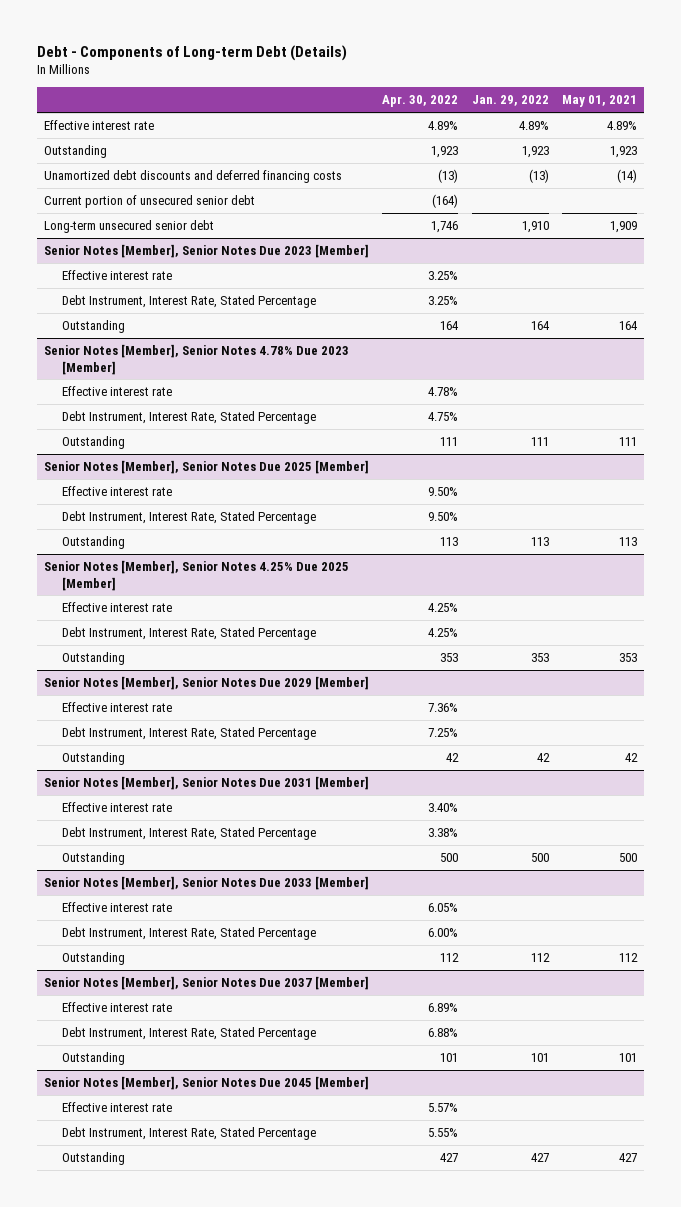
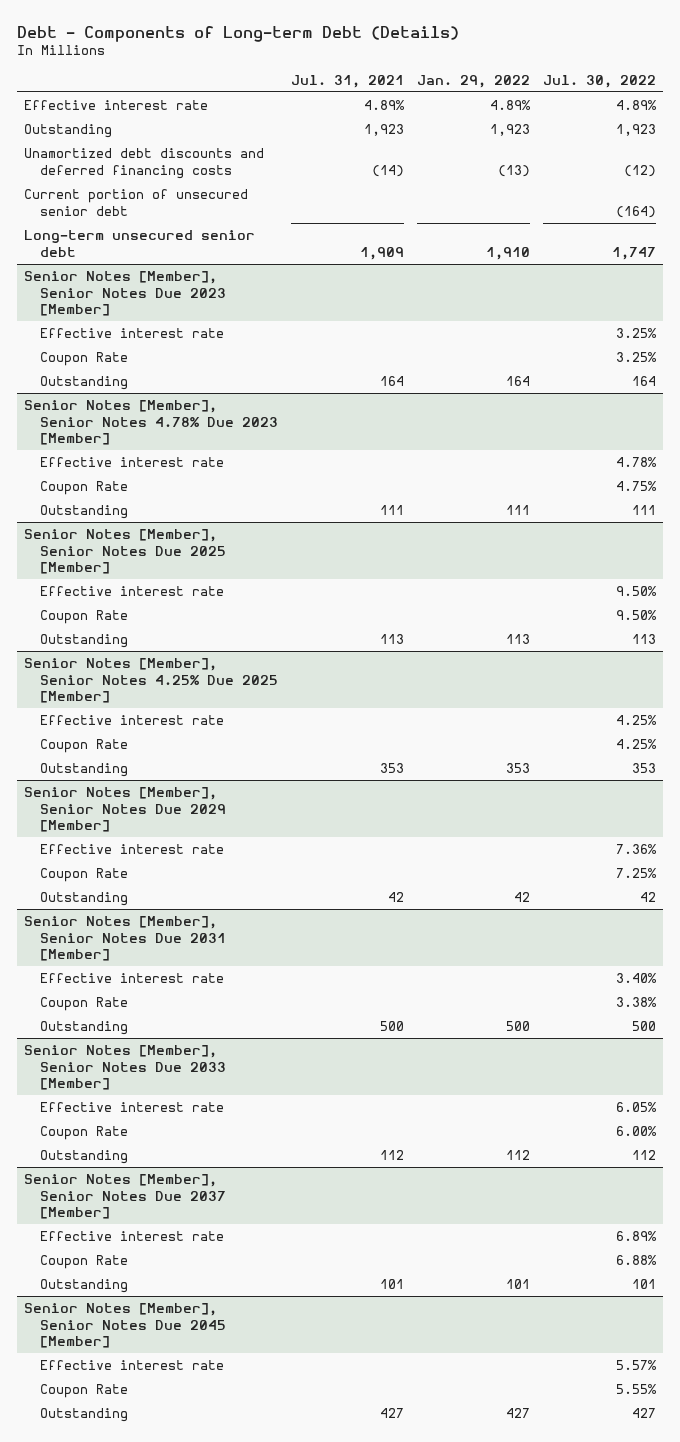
[382,95,459,108] Apr. 30, 2022 -> none
[562,95,638,108] May 01, 2021 -> none
none -> [291,75,405,89] Jul. 31, 2021
none -> [543,75,657,89] Jul. 30, 2022
[61,294,316,308] Debt Instrument, Interest Rate, Stated Percentage -> [40,351,129,366] Coupon Rate
[61,410,316,424] Debt Instrument, Interest Rate, Stated Percentage -> [40,480,129,495] Coupon Rate
[61,510,316,524] Debt Instrument, Interest Rate, Stated Percentage -> [40,609,129,624] Coupon Rate
[61,626,316,640] Debt Instrument, Interest Rate, Stated Percentage -> [40,738,129,753] Coupon Rate
[61,726,316,740] Debt Instrument, Interest Rate, Stated Percentage -> [40,867,129,882] Coupon Rate
[61,826,316,840] Debt Instrument, Interest Rate, Stated Percentage -> [40,996,129,1011] Coupon Rate
[61,926,316,940] Debt Instrument, Interest Rate, Stated Percentage -> [40,1125,129,1140] Coupon Rate
[61,1026,316,1040] Debt Instrument, Interest Rate, Stated Percentage -> [40,1254,129,1269] Coupon Rate
[61,1126,316,1140] Debt Instrument, Interest Rate, Stated Percentage -> [40,1383,129,1398] Coupon Rate

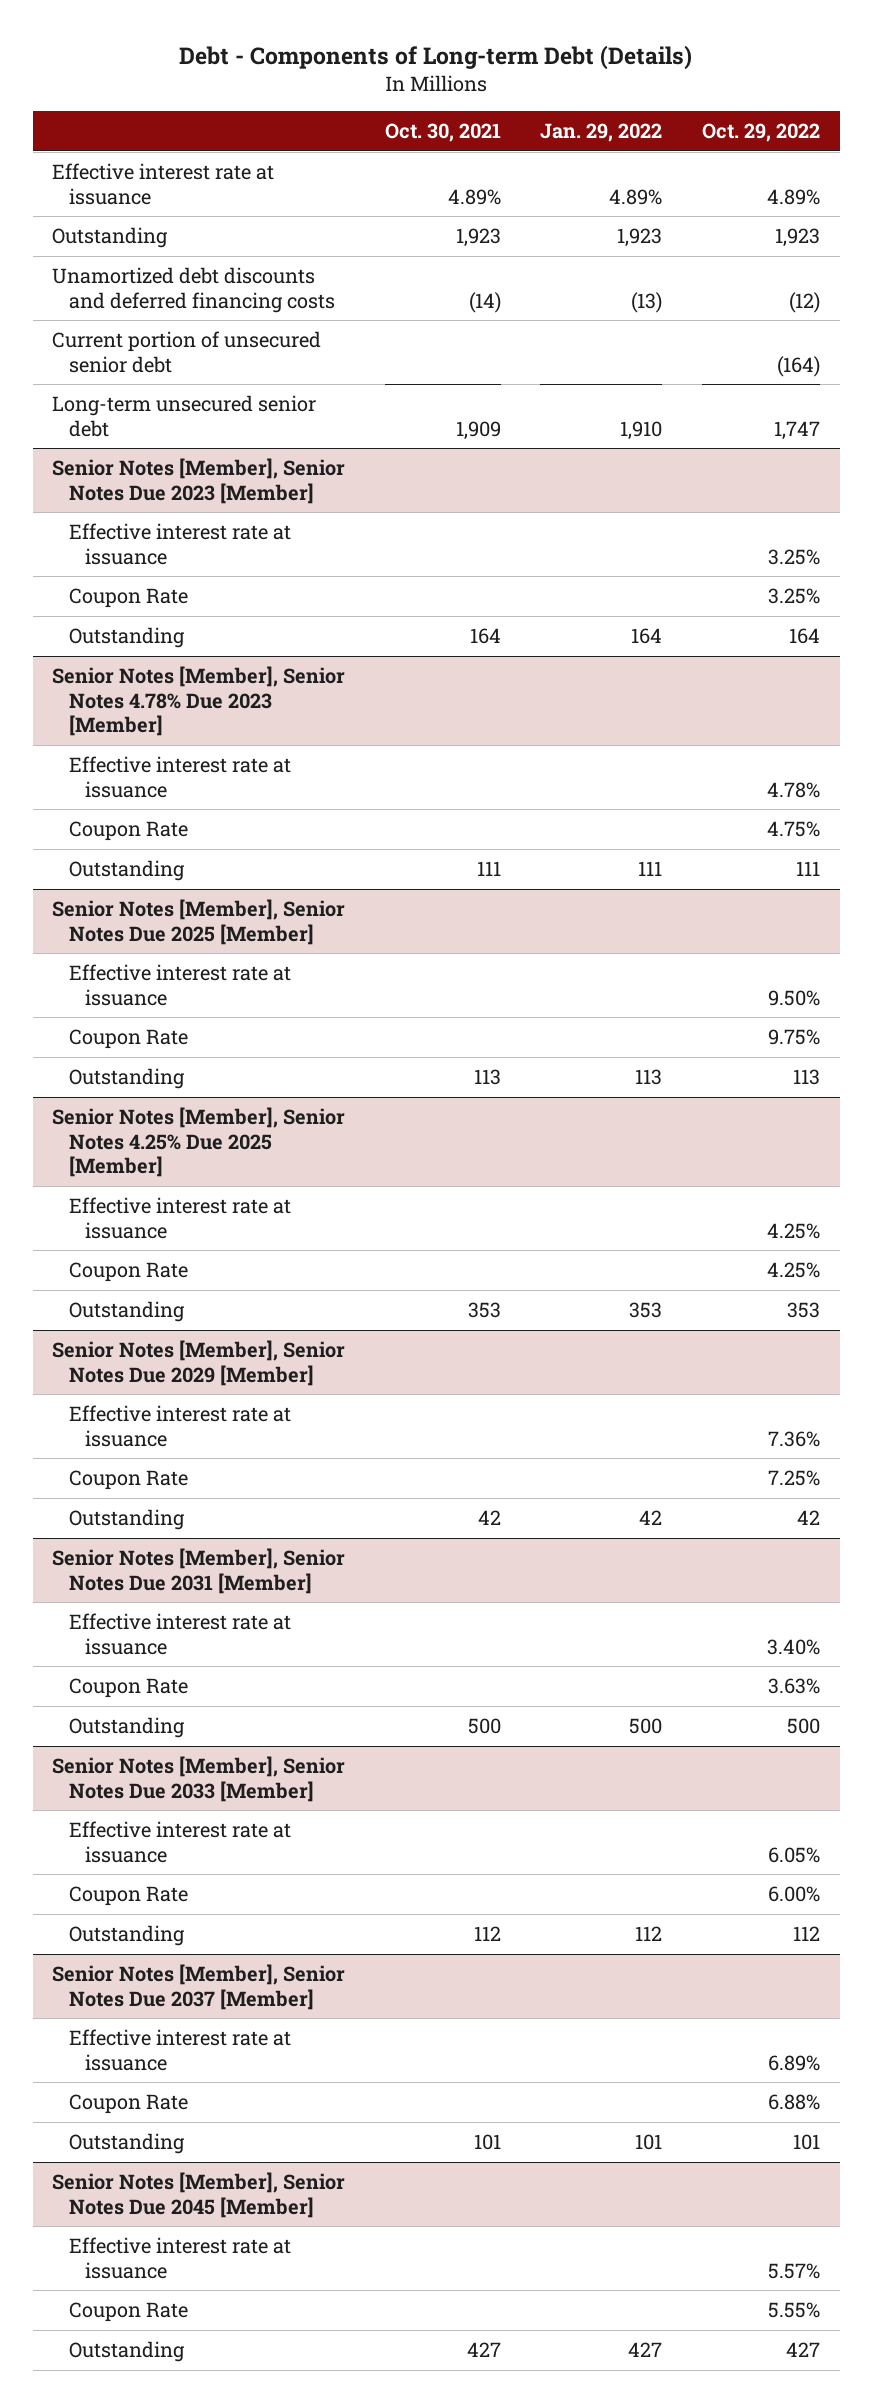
[291,75,405,89] Jul. 31, 2021 -> none
[543,75,657,89] Jul. 30, 2022 -> none
none -> [384,123,501,143] Oct. 30, 2021
none -> [701,123,820,143] Oct. 29, 2022
[23,99,208,110] Effective interest rate -> [52,163,275,205] Effective interest rate at issuance
[40,327,225,338] Effective interest rate -> [68,523,291,565] Effective interest rate at issuance
[40,456,225,467] Effective interest rate -> [68,756,291,798] Effective interest rate at issuance
[40,585,225,596] Effective interest rate -> [68,964,291,1006] Effective interest rate at issuance
[40,714,225,725] Effective interest rate -> [68,1197,291,1239] Effective interest rate at issuance
[40,843,225,854] Effective interest rate -> [68,1405,291,1447] Effective interest rate at issuance
[40,972,225,983] Effective interest rate -> [68,1613,291,1655] Effective interest rate at issuance
[40,1101,225,1112] Effective interest rate -> [68,1821,291,1863] Effective interest rate at issuance
[40,1230,225,1241] Effective interest rate -> [68,2029,291,2071] Effective interest rate at issuance
[40,1359,225,1370] Effective interest rate -> [68,2237,291,2279] Effective interest rate at issuance

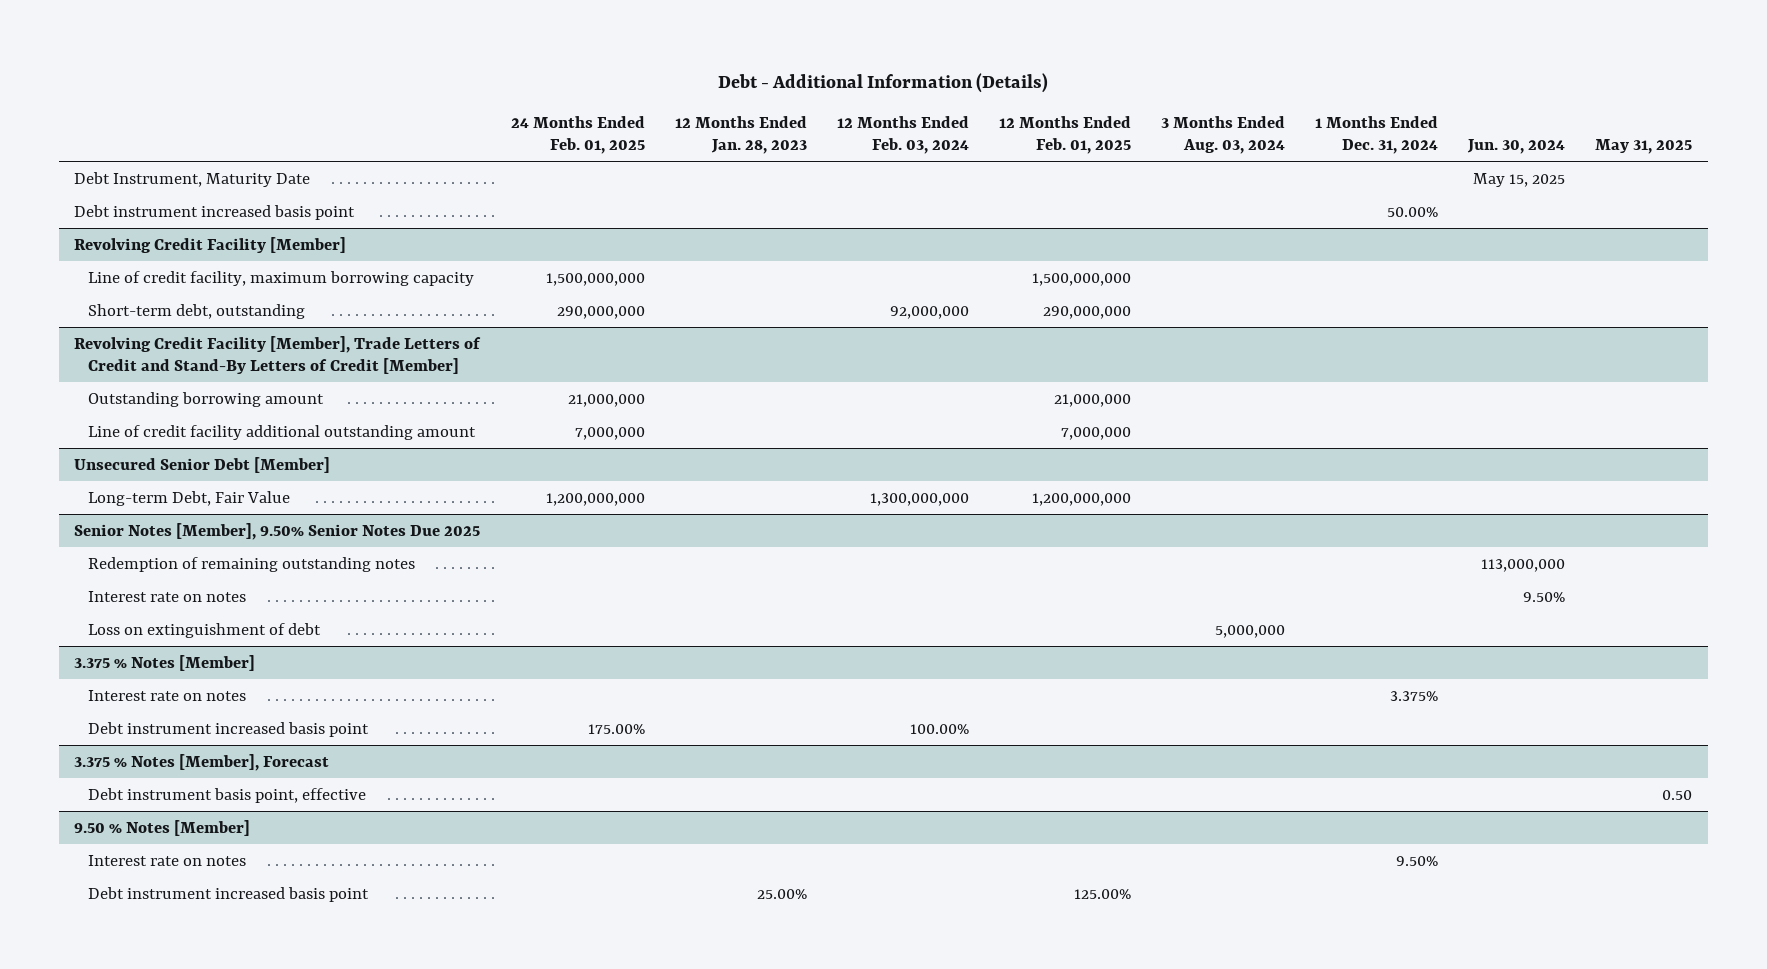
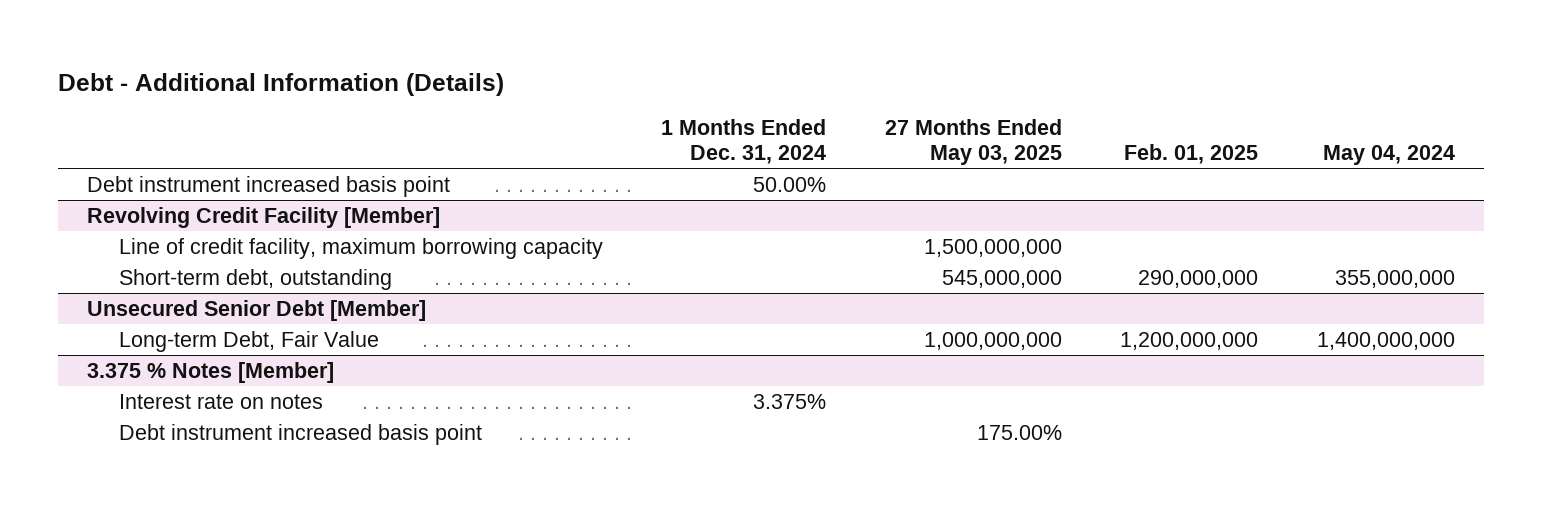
[510,115,645,155] 24 Months Ended Feb. 01, 2025 -> none
[674,115,807,155] 12 Months Ended Jan. 28, 2023 -> none
[836,115,969,155] 12 Months Ended Feb. 03, 2024 -> none
[998,115,1131,155] 12 Months Ended Feb. 01, 2025 -> none
[1161,115,1286,155] 3 Months Ended Aug. 03, 2024 -> none
[1467,139,1566,155] Jun. 30, 2024 -> none
[1595,139,1693,155] May 31, 2025 -> none
none -> [884,119,1062,165] 27 Months Ended May 03, 2025
none -> [1124,143,1259,164] Feb. 01, 2025
none -> [1322,144,1455,165] May 04, 2024
[74,171,311,187] Debt Instrument, Maturity Date -> none
[74,335,482,374] Revolving Credit Facility [Member], Trade Letters of Credit and Stand-By Letters of Credit [Member] -> none
[87,391,324,407] Outstanding borrowing amount -> none
[87,424,476,440] Line of credit facility additional outstanding amount -> none
[74,522,481,540] Senior Notes [Member], 9.50% Senior Notes Due 2025 -> none
[87,556,415,572] Redemption of remaining outstanding notes -> none
[87,590,246,602] Interest rate on notes -> none
[87,622,321,638] Loss on extinguishment of debt -> none
[74,753,330,771] 3.375 % Notes [Member], Forecast -> none
[87,787,366,803] Debt instrument basis point, effective -> none
[74,819,251,836] 9.50 % Notes [Member] -> none
[87,854,246,866] Interest rate on notes -> none
[87,886,369,902] Debt instrument increased basis point -> none

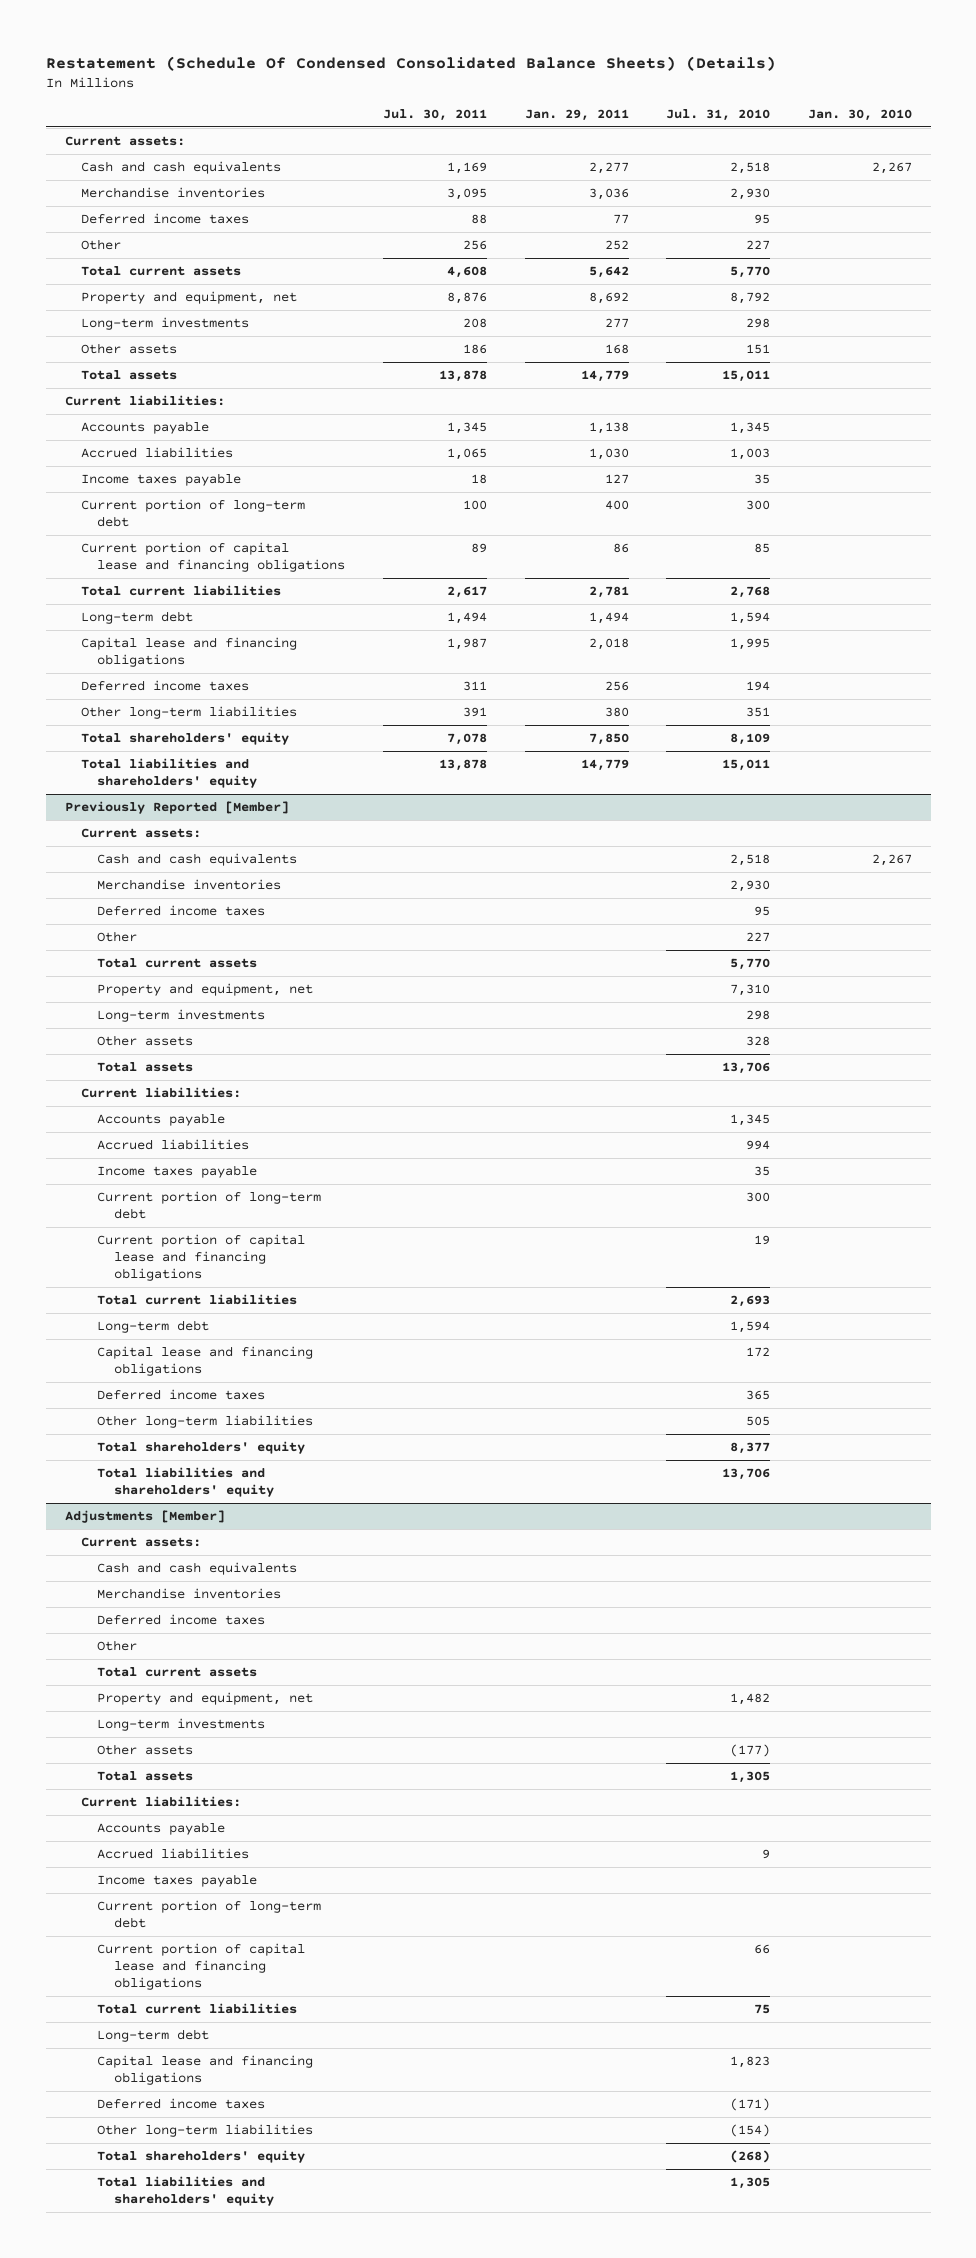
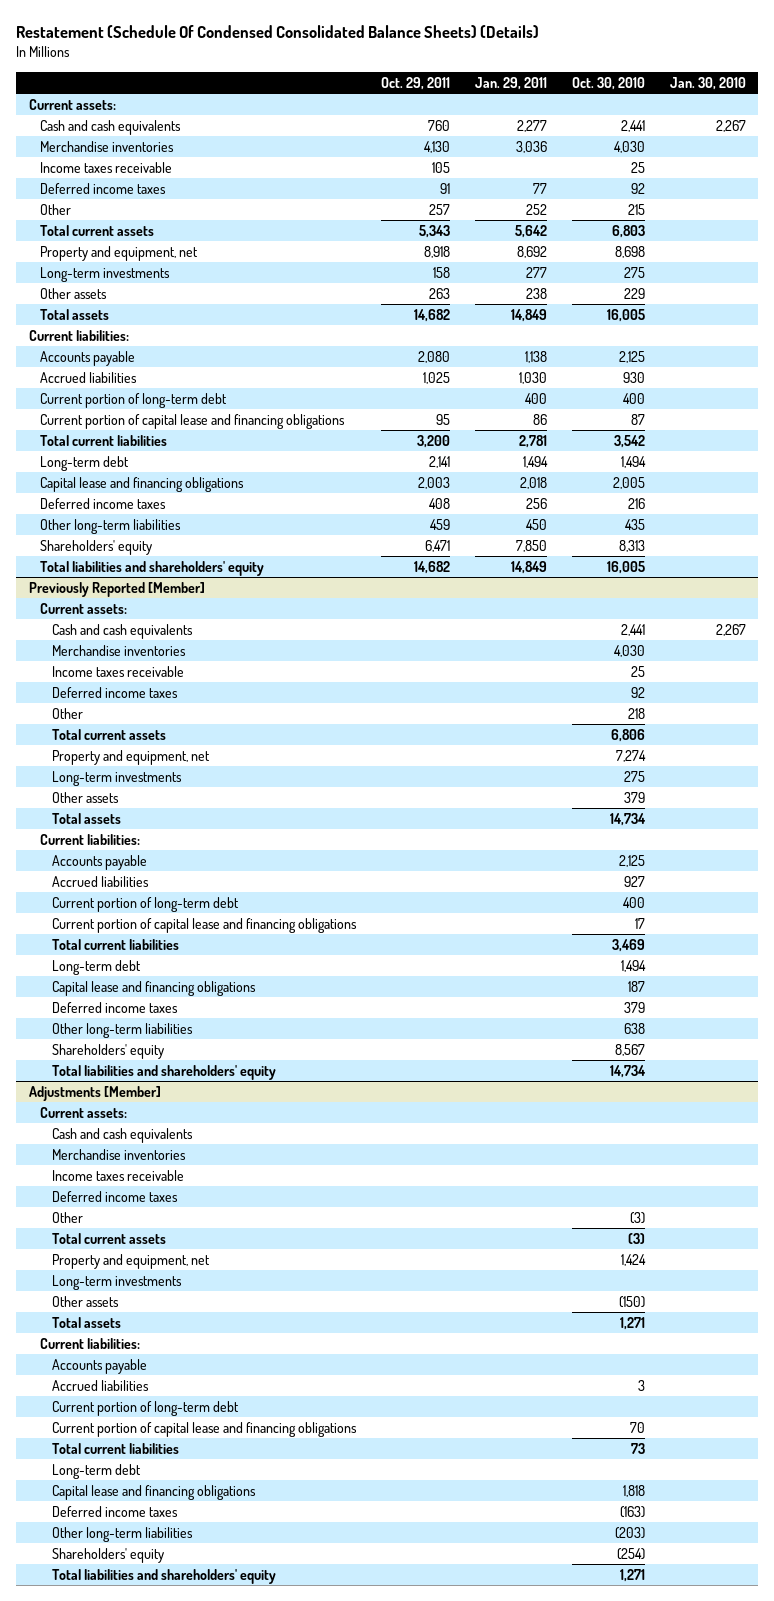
[382,109,487,122] Jul. 30, 2011 -> none
[666,109,771,122] Jul. 31, 2010 -> none
none -> [381,76,451,90] Oct. 29, 2011
none -> [571,76,645,90] Oct. 30, 2010
none -> [40,161,173,173] Income taxes receivable
[604,343,629,354] 168 -> [525,287,547,299] 238
[580,369,629,382] 14,779 -> [510,308,547,322] 14,849
[81,472,242,486] Income taxes payable -> none
[604,706,629,717] 380 -> [525,518,547,530] 450
[81,731,290,745] Total shareholders' equity -> [40,539,153,555] Shareholders' equity
[580,758,629,771] 14,779 -> [510,560,547,574] 14,849
none -> [52,665,185,677] Income taxes receivable
[97,1164,258,1178] Income taxes payable -> none
[97,1440,306,1454] Total shareholders' equity -> [52,1043,165,1059] Shareholders' equity
none -> [52,1169,185,1181] Income taxes receivable
[97,1873,258,1887] Income taxes payable -> none
[97,2149,306,2163] Total shareholders' equity -> [52,1547,165,1563] Shareholders' equity

